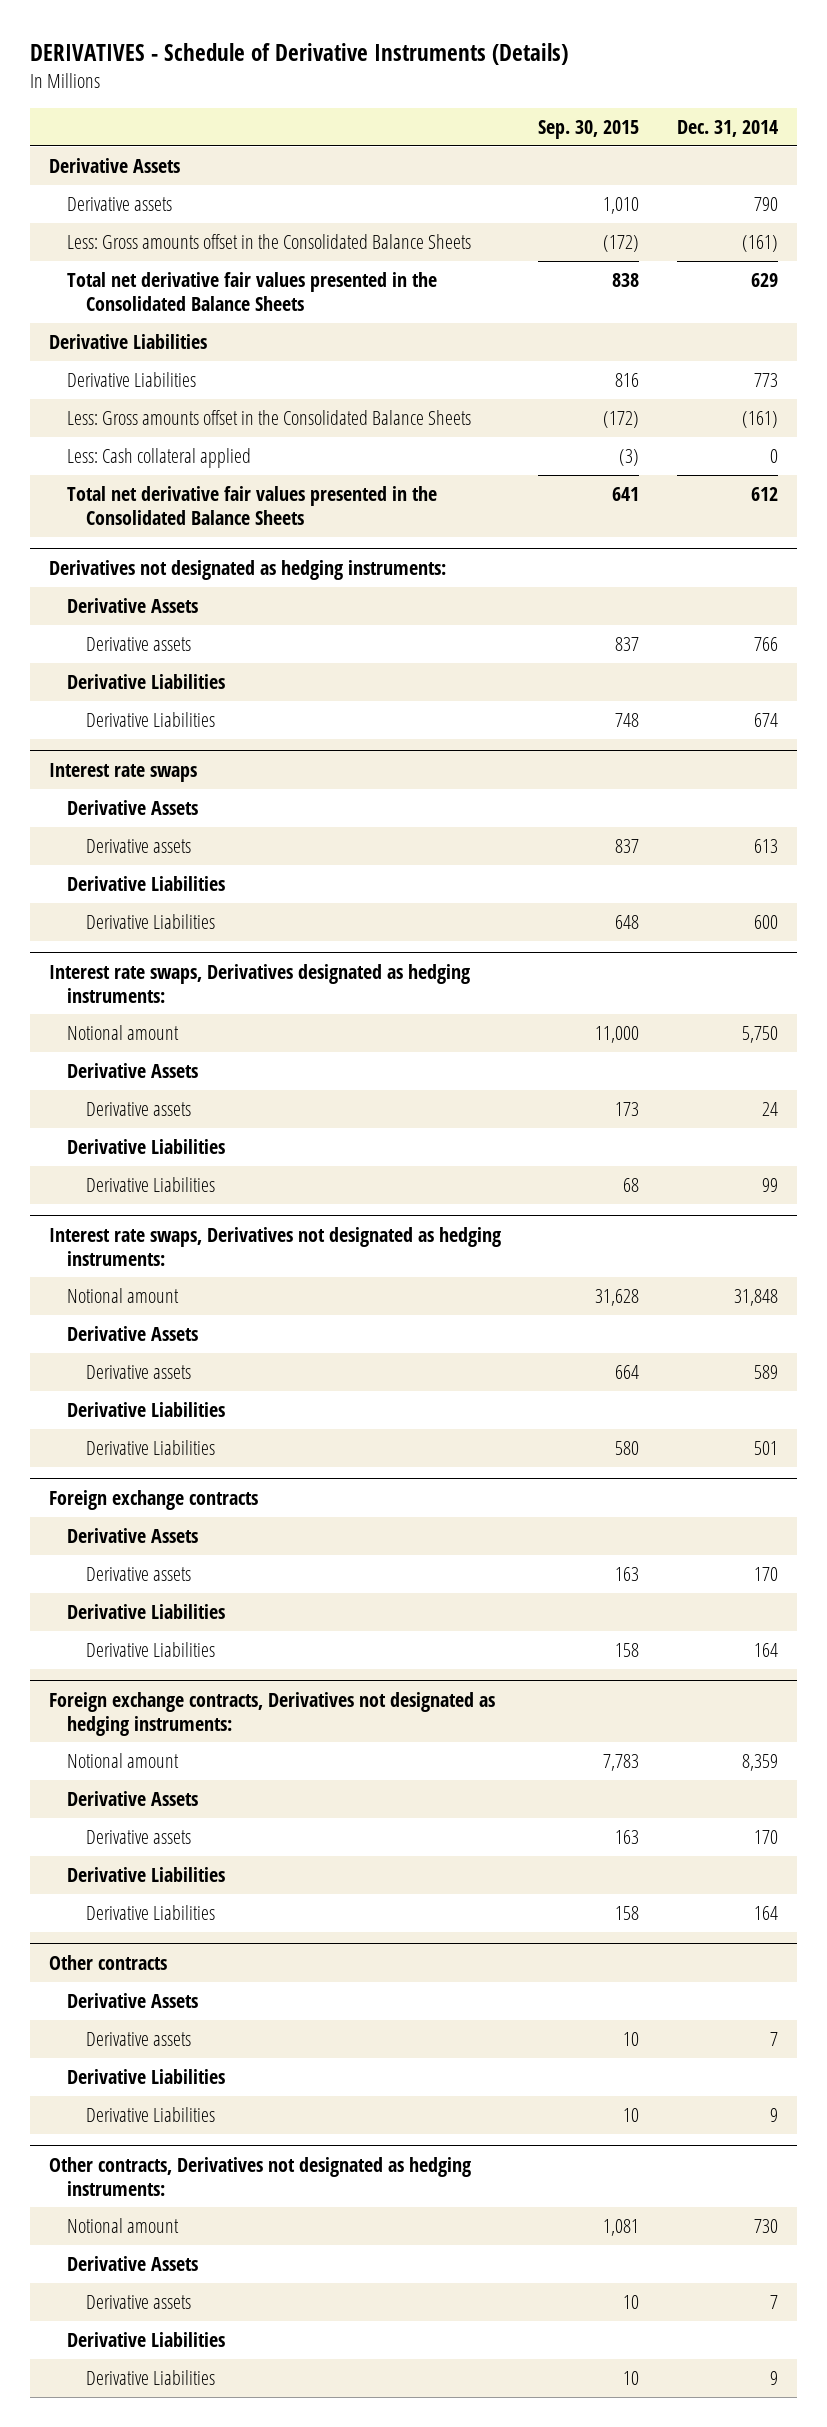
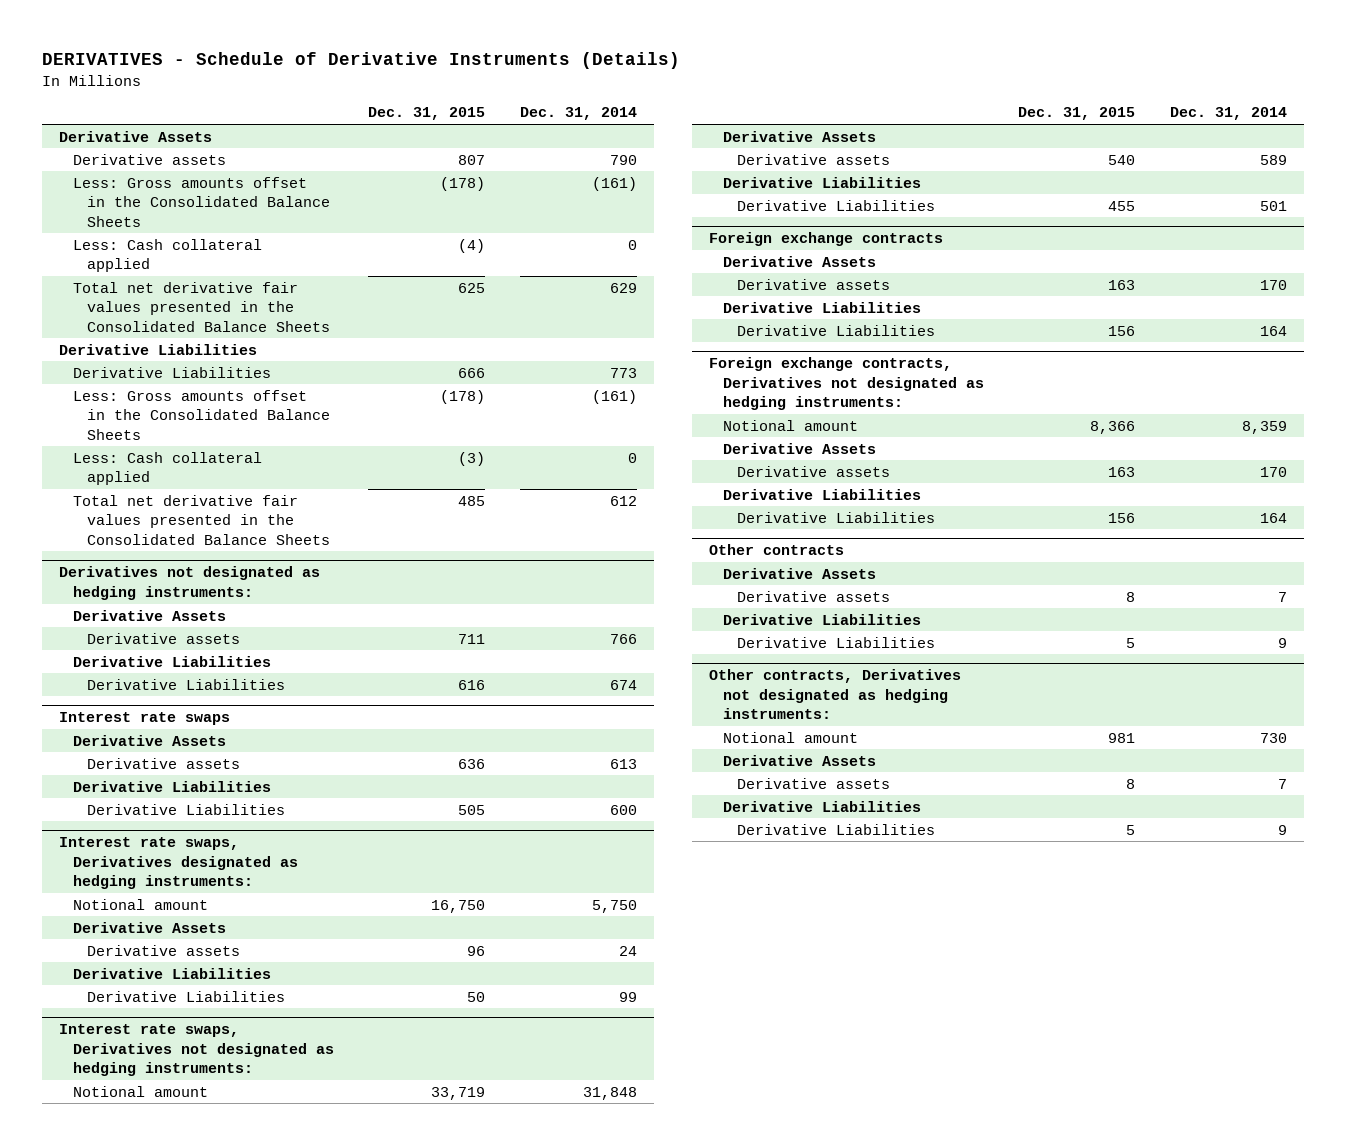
[538,120,640,140] Sep. 30, 2015 -> none
none -> [368,107,486,121] Dec. 31, 2015
none -> [72,238,262,273] Less: Cash collateral applied

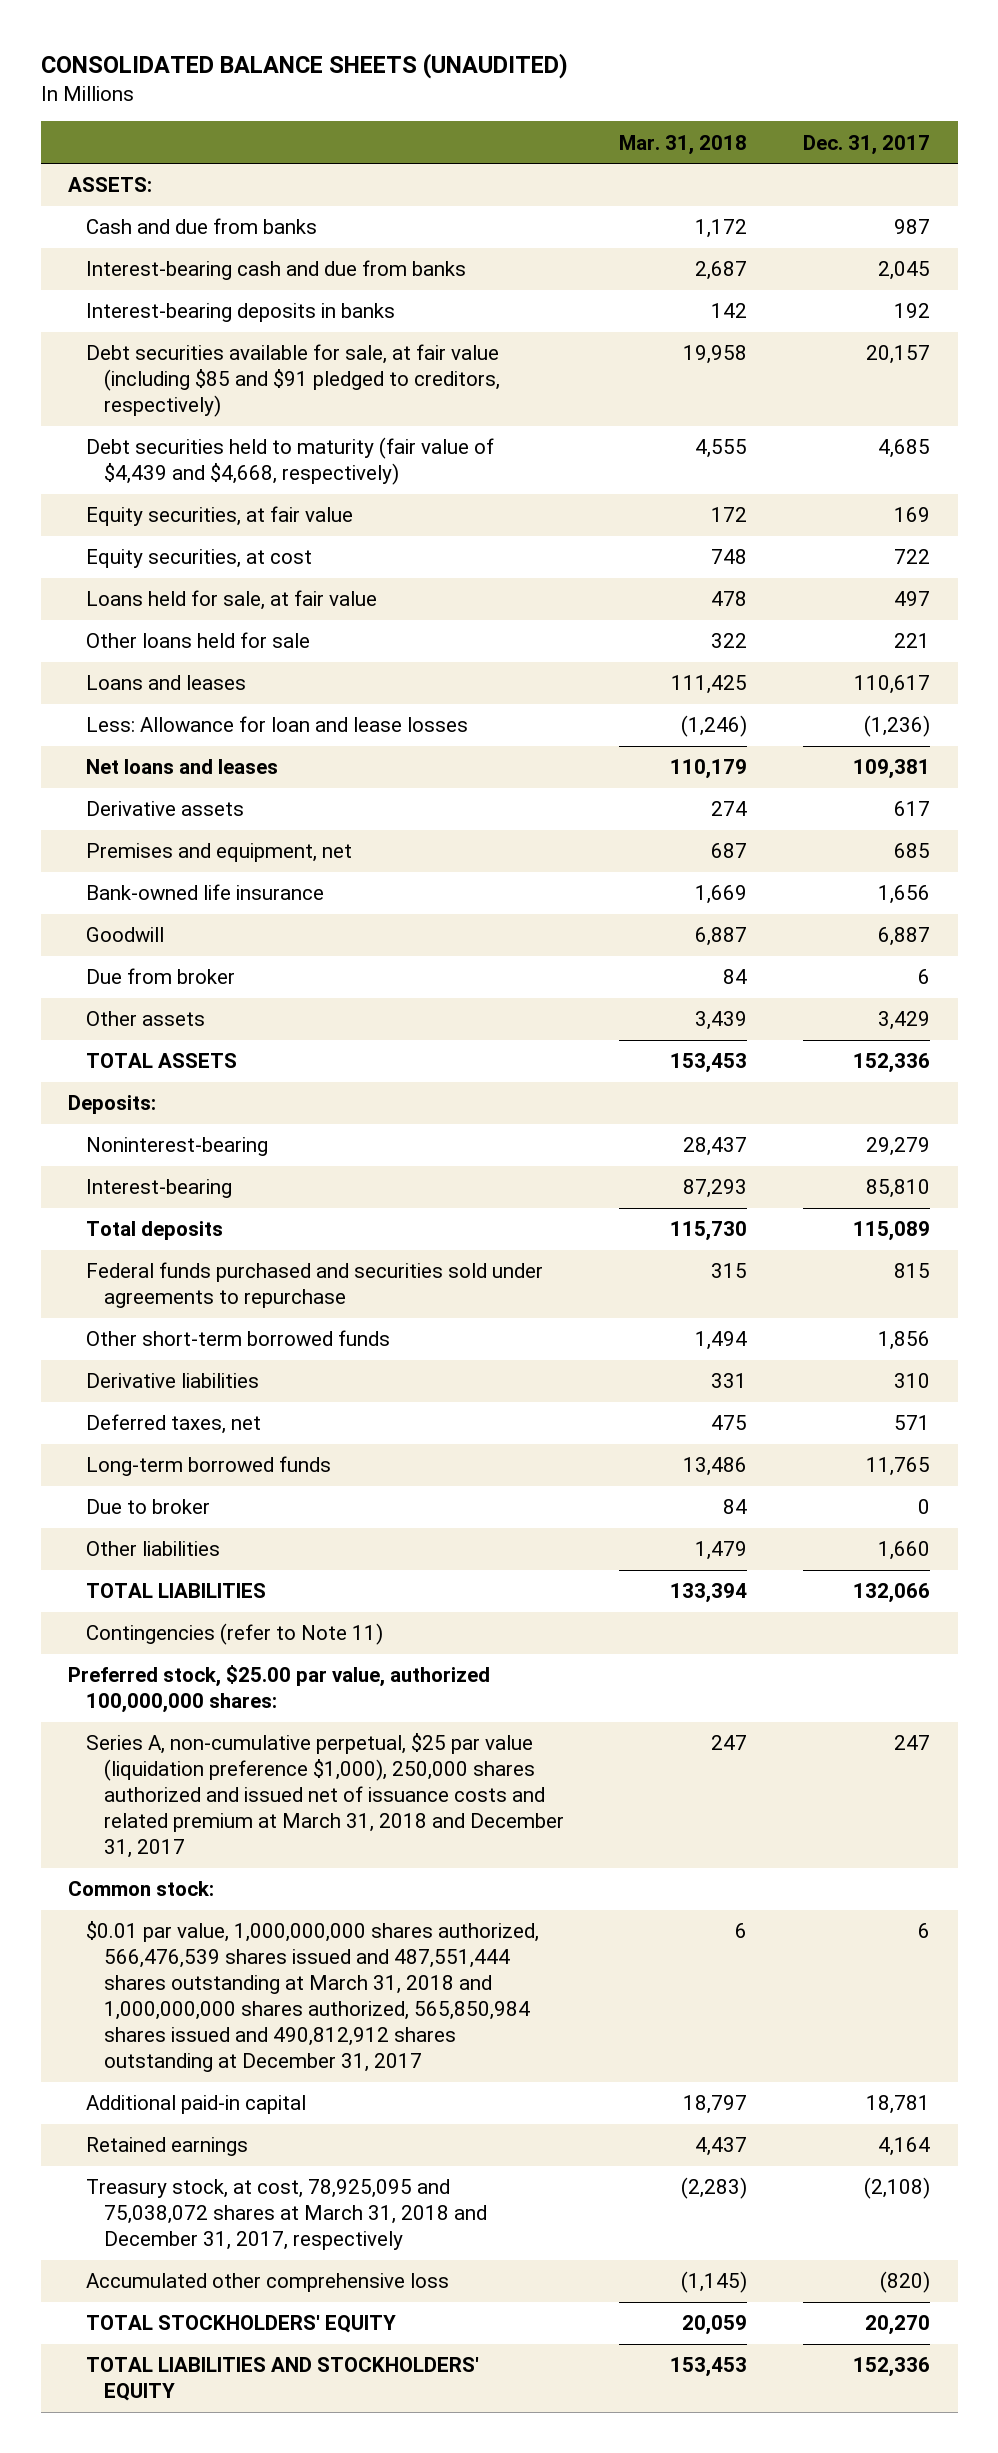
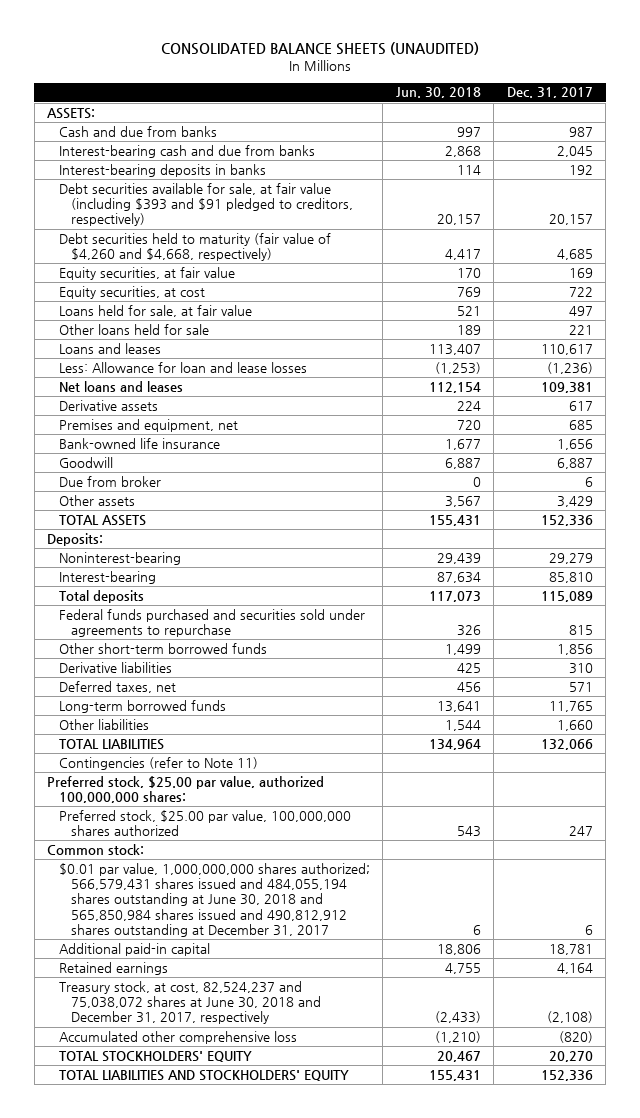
[619,134,748,155] Mar. 31, 2018 -> none
none -> [395,87,481,99] Jun. 30, 2018
[86,344,501,418] Debt securities available for sale, at fair value (including $85 and $91 pledged to creditors, respectively) -> [58,182,353,227] Debt securities available for sale, at fair value (including $393 and $91 pledged to creditors, respectively)
[86,437,495,486] Debt securities held to maturity (fair value of $4,439 and $4,668, respectively) -> [58,232,331,262] Debt securities held to maturity (fair value of $4,260 and $4,668, respectively)
[86,1499,211,1515] Due to broker -> none
[86,1733,565,1859] Series A, non-cumulative perpetual, $25 par value (liquidation preference $1,000), 250,000 shares authorized and issued net of issuance costs and related premium at March 31, 2018 and December 31, 2017 -> [58,809,351,837] Preferred stock, $25.00 par value, 100,000,000 shares authorized
[86,1921,540,2073] $0.01 par value, 1,000,000,000 shares authorized, 566,476,539 shares issued and 487,551,444 shares outstanding at March 31, 2018 and 1,000,000,000 shares authorized, 565,850,984 shares issued and 490,812,912 shares outstanding at December 31, 2017 -> [58,862,370,937] $0.01 par value, 1,000,000,000 shares authorized; 566,579,431 shares issued and 484,055,194 shares outstanding at June 30, 2018 and 565,850,984 shares issued and 490,812,912 shares outstanding at December 31, 2017
[86,2179,488,2251] Treasury stock, at cost, 78,925,095 and 75,038,072 shares at March 31, 2018 and December 31, 2017, respectively -> [58,980,321,1025] Treasury stock, at cost, 82,524,237 and 75,038,072 shares at June 30, 2018 and December 31, 2017, respectively

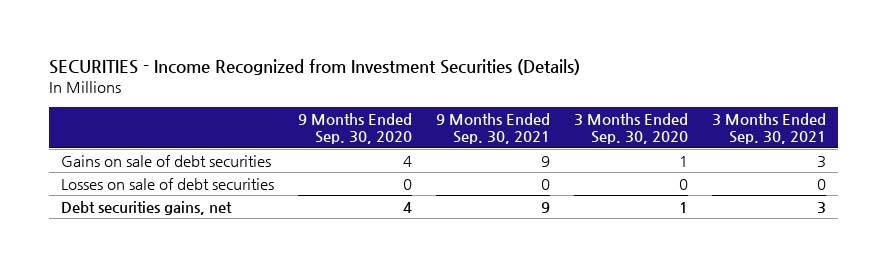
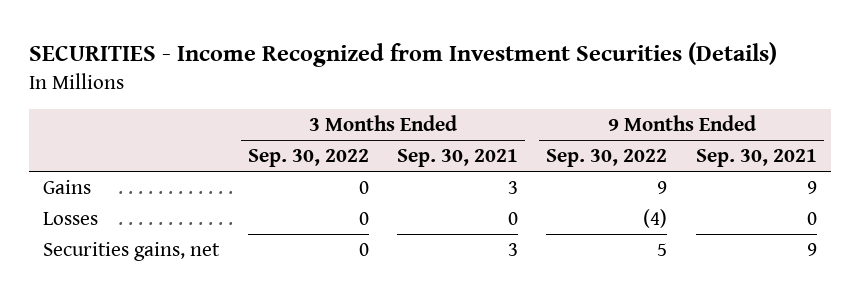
[298,112,413,145] 9 Months Ended Sep. 30, 2020 -> none
[574,112,689,145] 3 Months Ended Sep. 30, 2020 -> none
none -> [247,149,369,168] Sep. 30, 2022
none -> [546,149,668,168] Sep. 30, 2022
[61,154,272,167] Gains on sale of debt securities -> [43,179,92,194] Gains
[61,177,275,190] Losses on sale of debt securities -> [43,211,99,225] Losses
[61,200,233,215] Debt securities gains, net -> [43,241,221,261] Securities gains, net

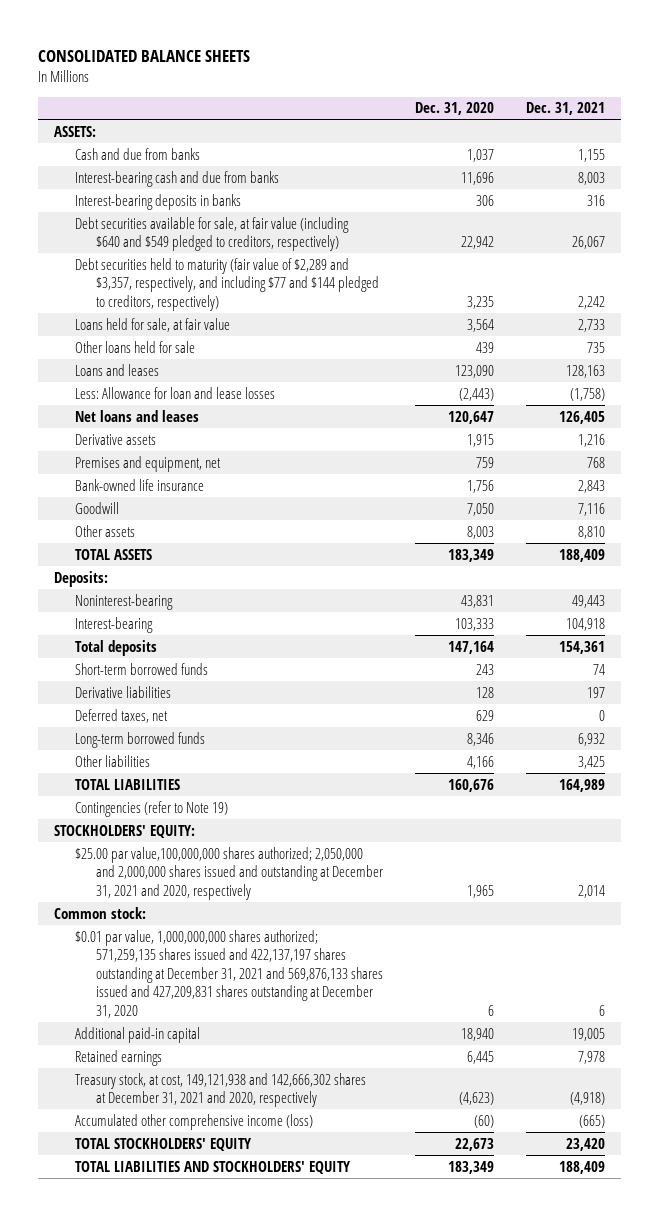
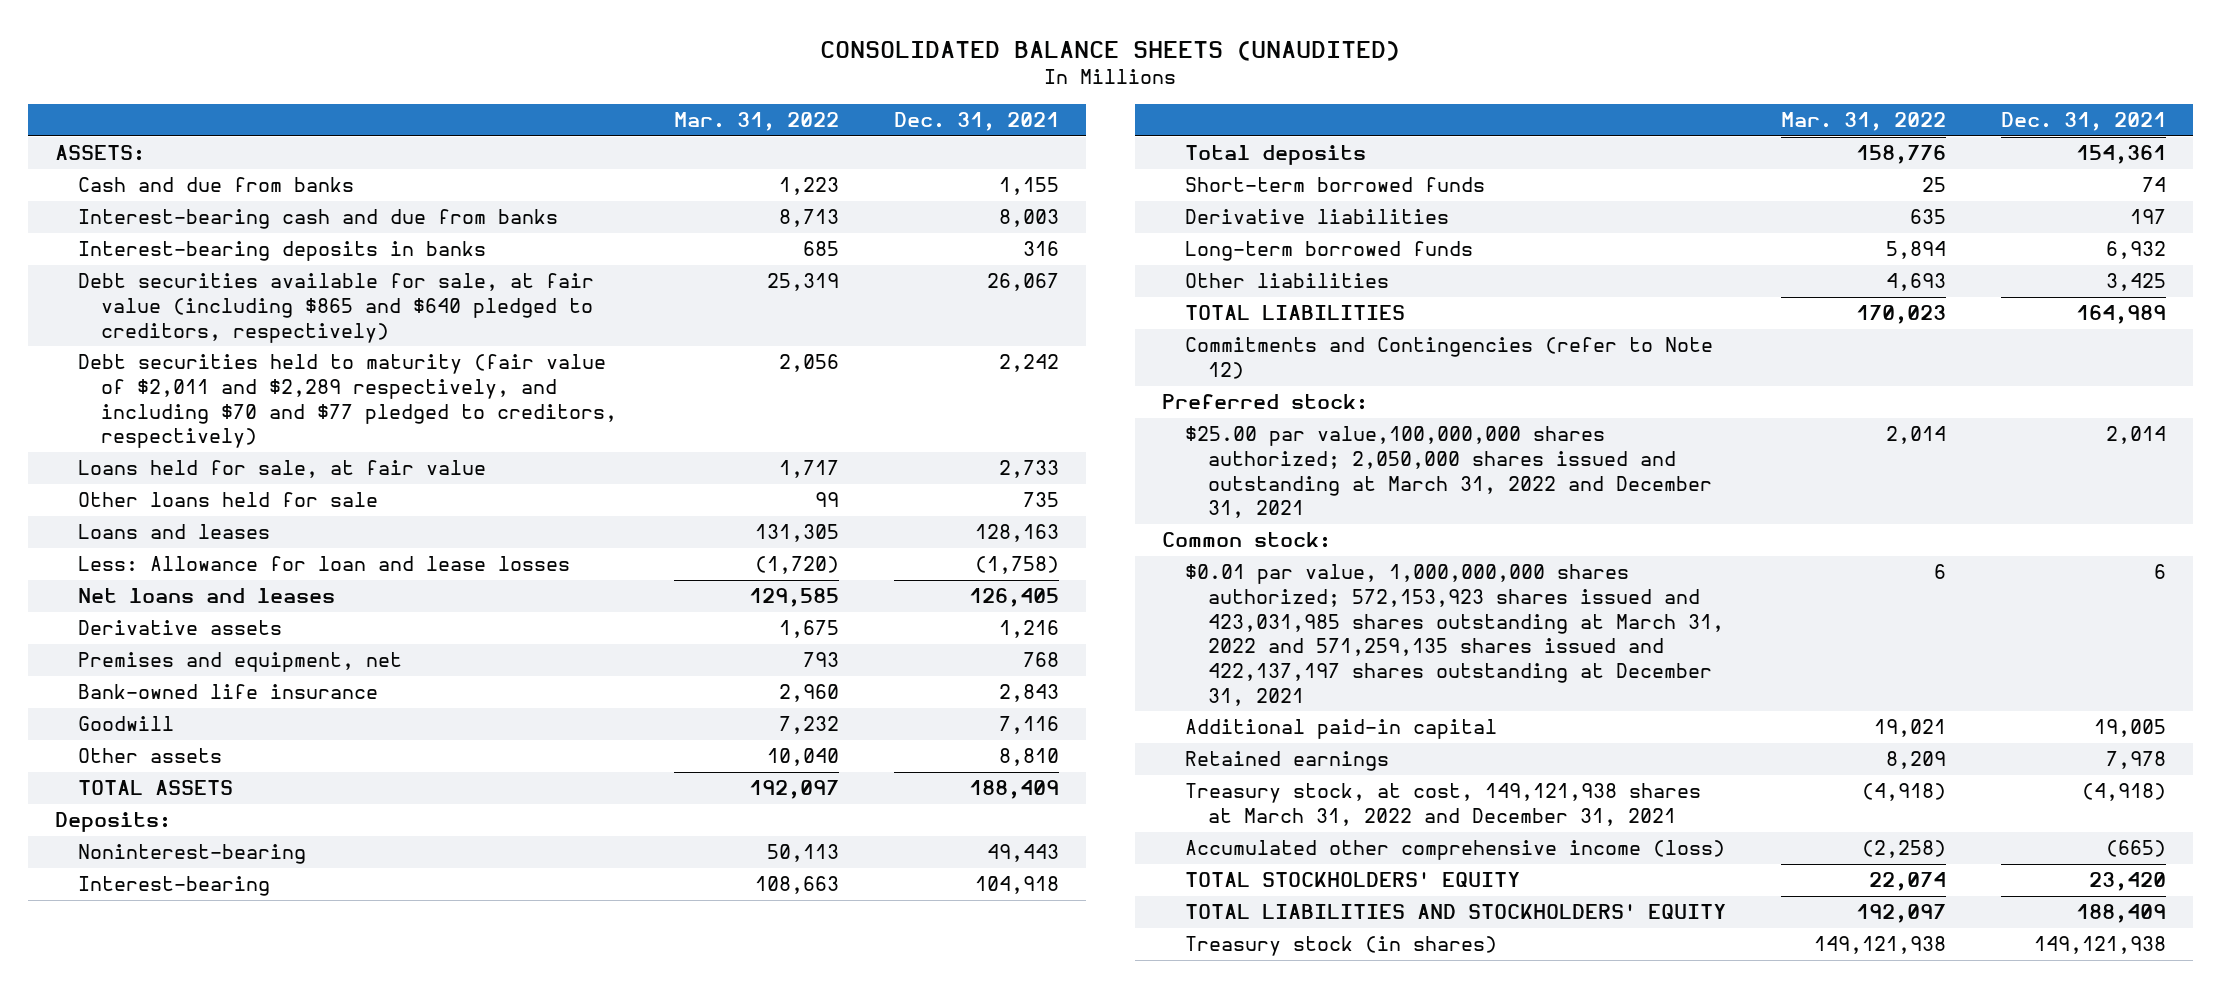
[38,49,251,62] CONSOLIDATED BALANCE SHEETS -> [820,40,1401,61] CONSOLIDATED BALANCE SHEETS (UNAUDITED)
[414,102,494,116] Dec. 31, 2020 -> none
none -> [673,111,839,131] Mar. 31, 2022
[75,216,350,252] Debt securities available for sale, at fair value (including $640 and $549 pledged to creditors, respectively) -> [78,273,595,343] Debt securities available for sale, at fair value (including $865 and $640 pledged to creditors, respectively)
[75,257,380,311] Debt securities held to maturity (fair value of $2,289 and $3,357, respectively, and including $77 and $144 pledged to creditors, respectively) -> [78,354,618,449] Debt securities held to maturity (fair value of $2,011 and $2,289 respectively, and including $70 and $77 pledged to creditors, respectively)
[75,708,169,723] Deferred taxes, net -> none
[54,824,196,838] STOCKHOLDERS' EQUITY: -> none
[75,800,229,817] Contingencies (refer to Note 19) -> [1185,337,1714,380] Commitments and Contingencies (refer to Note 12)
none -> [1162,394,1369,411] Preferred stock:
[75,846,384,900] $25.00 par value,100,000,000 shares authorized; 2,050,000 and 2,000,000 shares issued and outstanding at December 31, 2021 and 2020, respectively -> [1185,426,1713,519] $25.00 par value,100,000,000 shares authorized; 2,050,000 shares issued and outstanding at March 31, 2022 and December 31, 2021
[75,929,384,1019] $0.01 par value, 1,000,000,000 shares authorized; 571,259,135 shares issued and 422,137,197 shares outstanding at December 31, 2021 and 569,876,133 shares issued and 427,209,831 shares outstanding at December 31, 2020 -> [1185,564,1725,706] $0.01 par value, 1,000,000,000 shares authorized; 572,153,923 shares issued and 423,031,985 shares outstanding at March 31, 2022 and 571,259,135 shares issued and 422,137,197 shares outstanding at December 31, 2021
[75,1072,367,1108] Treasury stock, at cost, 149,121,938 and 142,666,302 shares at December 31, 2021 and 2020, respectively -> [1185,783,1702,827] Treasury stock, at cost, 149,121,938 shares at March 31, 2022 and December 31, 2021
none -> [1185,936,1498,957] Treasury stock (in shares)

